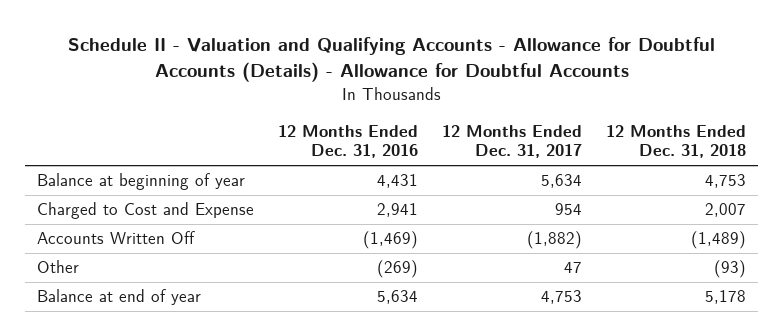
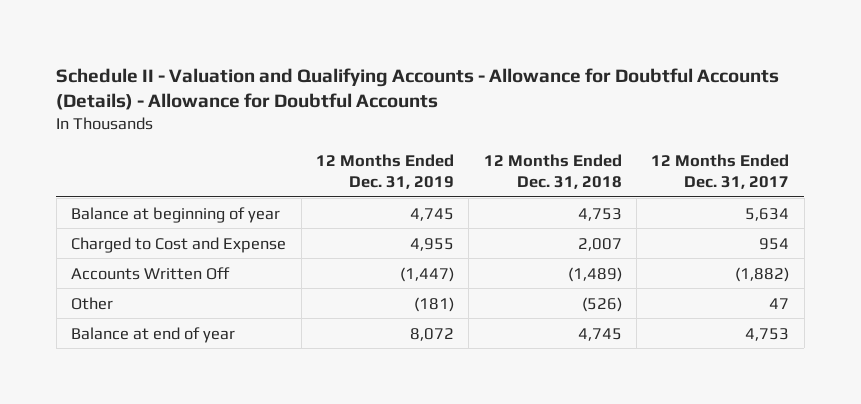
[278,124,419,159] 12 Months Ended Dec. 31, 2016 -> none
none -> [315,154,454,190] 12 Months Ended Dec. 31, 2019
[714,260,747,279] (93) -> [581,296,622,312] (526)
[705,290,747,305] 5,178 -> [577,327,622,341] 4,745

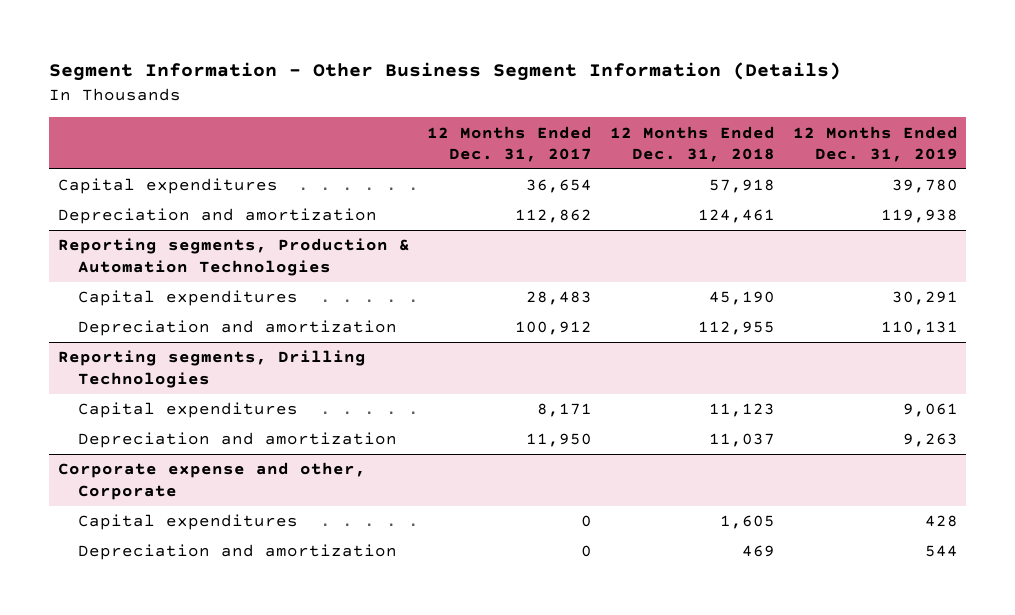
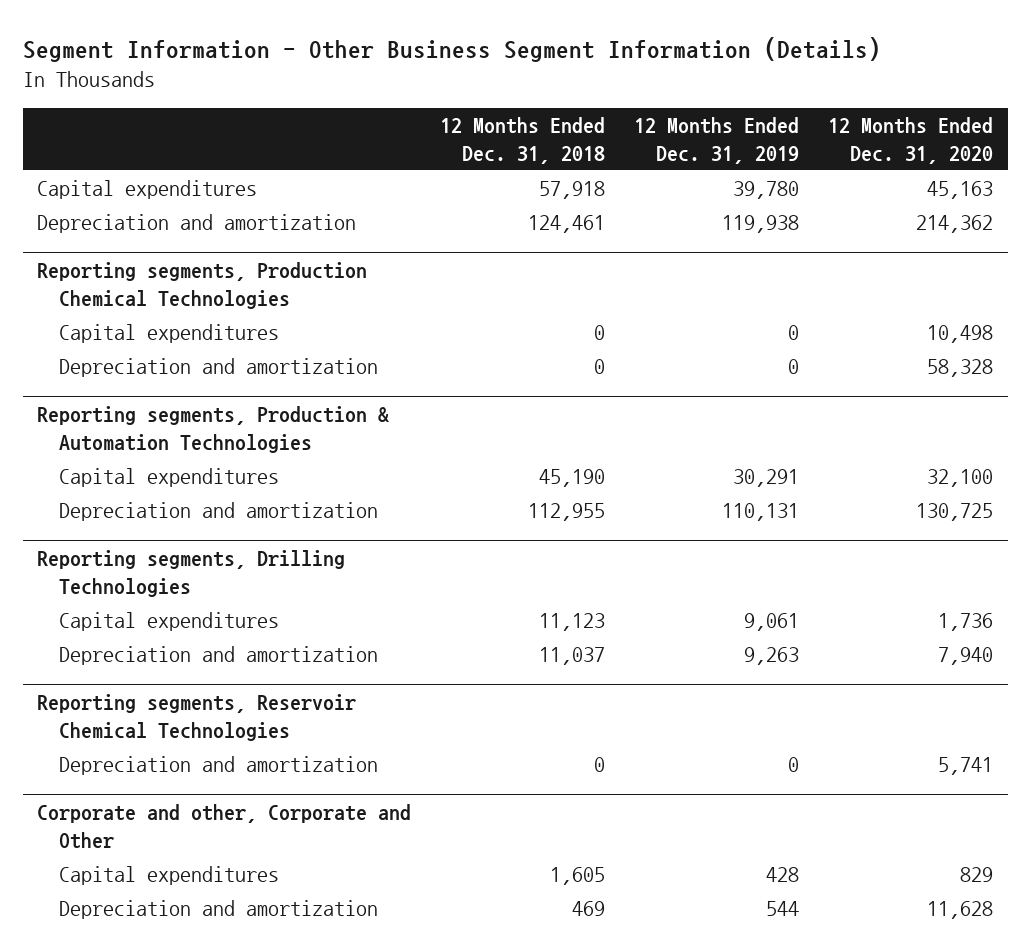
[427,125,593,162] 12 Months Ended Dec. 31, 2017 -> none
none -> [828,116,994,164] 12 Months Ended Dec. 31, 2020
none -> [37,261,368,309] Reporting segments, Production Chemical Technologies
none -> [58,323,279,343] Capital expenditures
none -> [58,357,378,377] Depreciation and amortization
none -> [37,693,357,741] Reporting segments, Reservoir Chemical Technologies
none -> [58,755,378,775] Depreciation and amortization
[57,462,366,500] Corporate expense and other, Corporate -> [37,803,412,849] Corporate and other, Corporate and Other

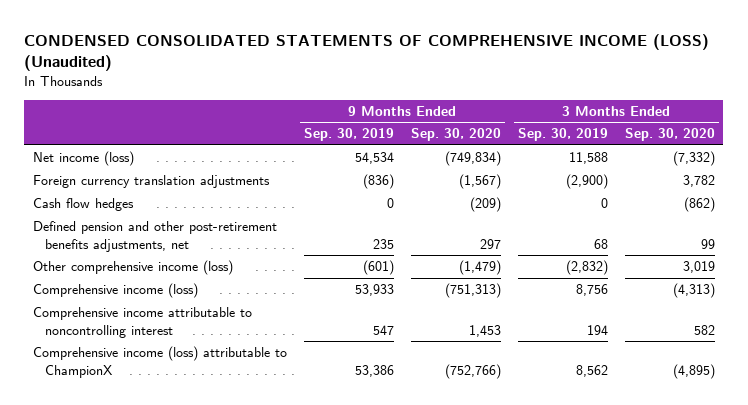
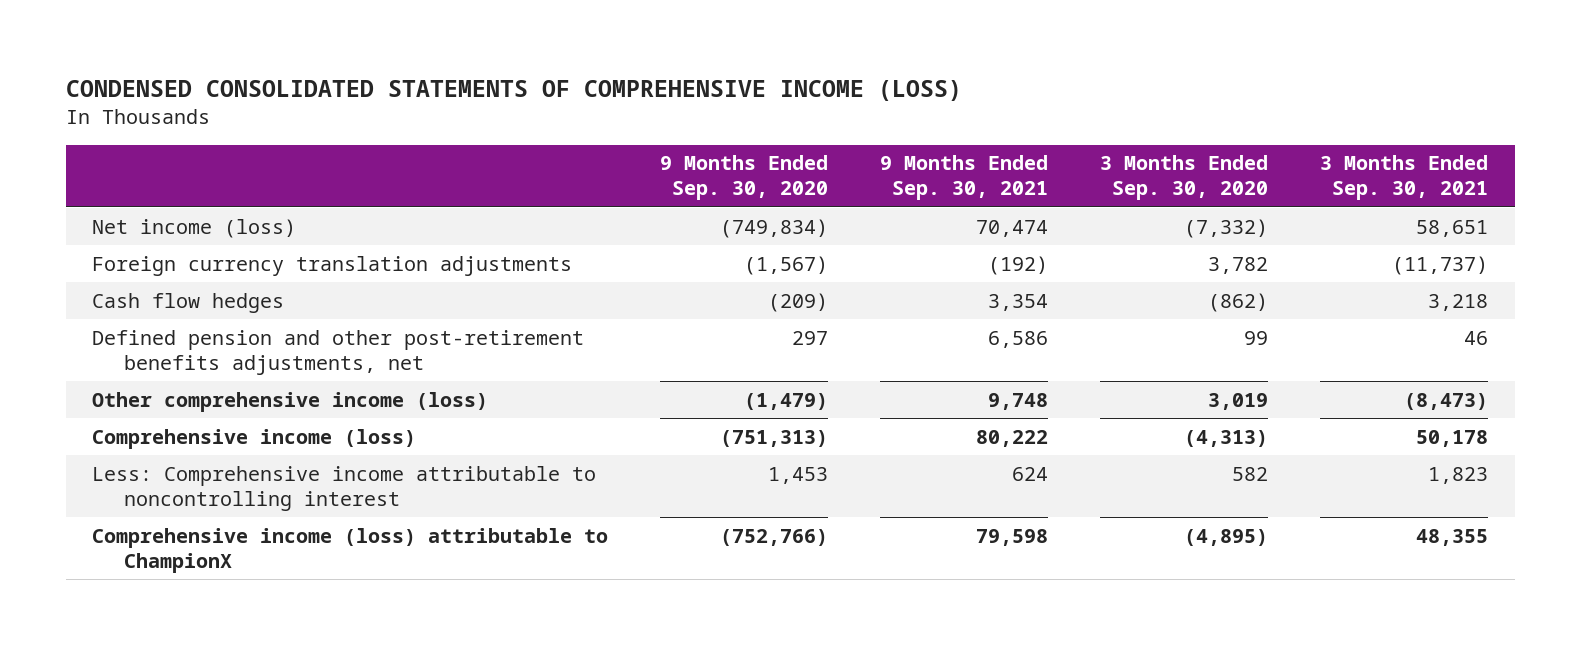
[24,33,710,72] CONDENSED CONSOLIDATED STATEMENTS OF COMPREHENSIVE INCOME (LOSS) (Unaudited) -> [65,80,962,102] CONDENSED CONSOLIDATED STATEMENTS OF COMPREHENSIVE INCOME (LOSS)
[303,128,394,142] Sep. 30, 2019 -> none
[517,128,608,142] Sep. 30, 2019 -> none
none -> [880,155,1049,201] 9 Months Ended Sep. 30, 2021
none -> [1320,155,1489,201] 3 Months Ended Sep. 30, 2021
[32,307,252,338] Comprehensive income attributable to noncontrolling interest -> [91,465,596,511] Less: Comprehensive income attributable to noncontrolling interest

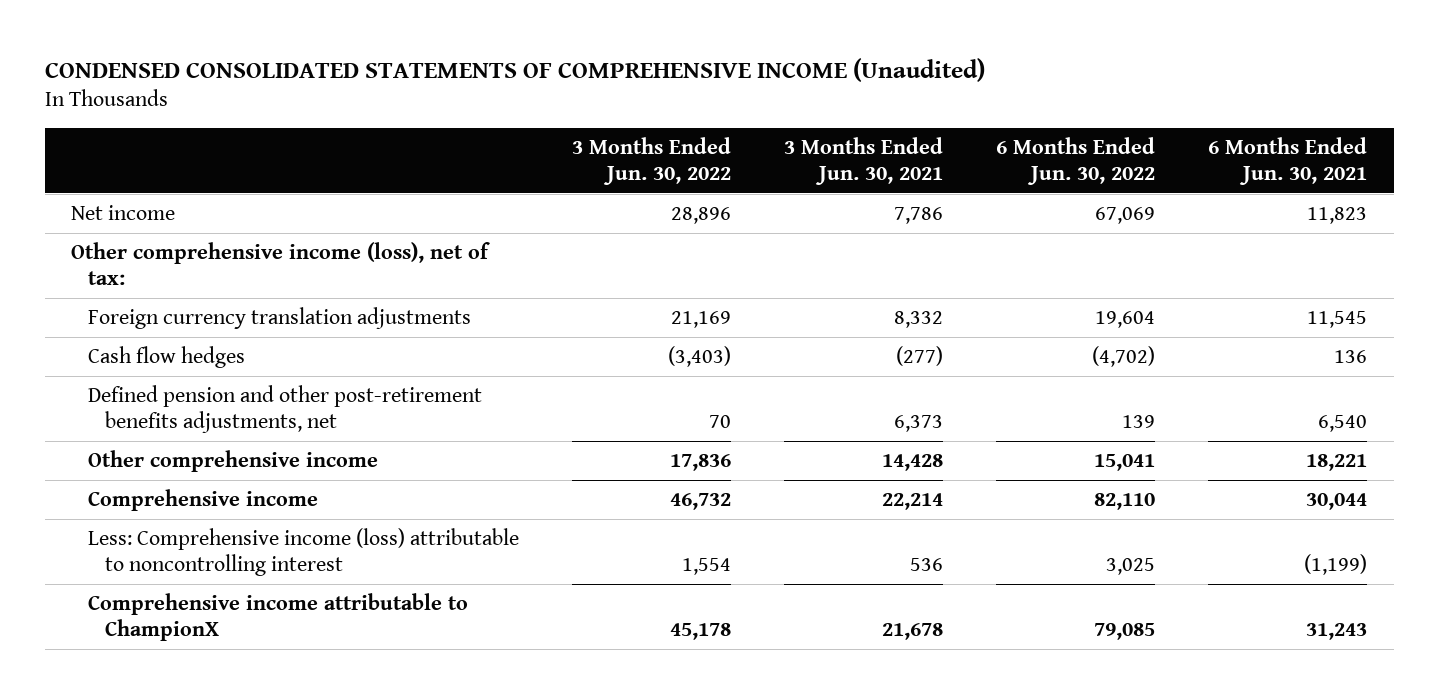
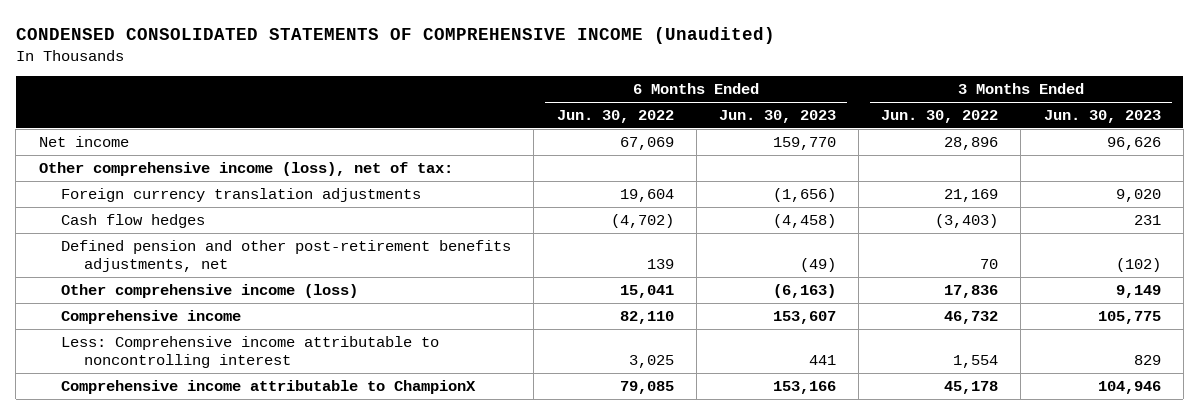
[784,137,944,185] 3 Months Ended Jun. 30, 2021 -> none
[1208,137,1368,185] 6 Months Ended Jun. 30, 2021 -> none
none -> [718,110,836,124] Jun. 30, 2023
none -> [1043,110,1161,124] Jun. 30, 2023
[88,450,379,473] Other comprehensive income -> [61,284,359,299] Other comprehensive income (loss)
[88,528,520,576] Less: Comprehensive income (loss) attributable to noncontrolling interest -> [61,336,440,369] Less: Comprehensive income attributable to noncontrolling interest

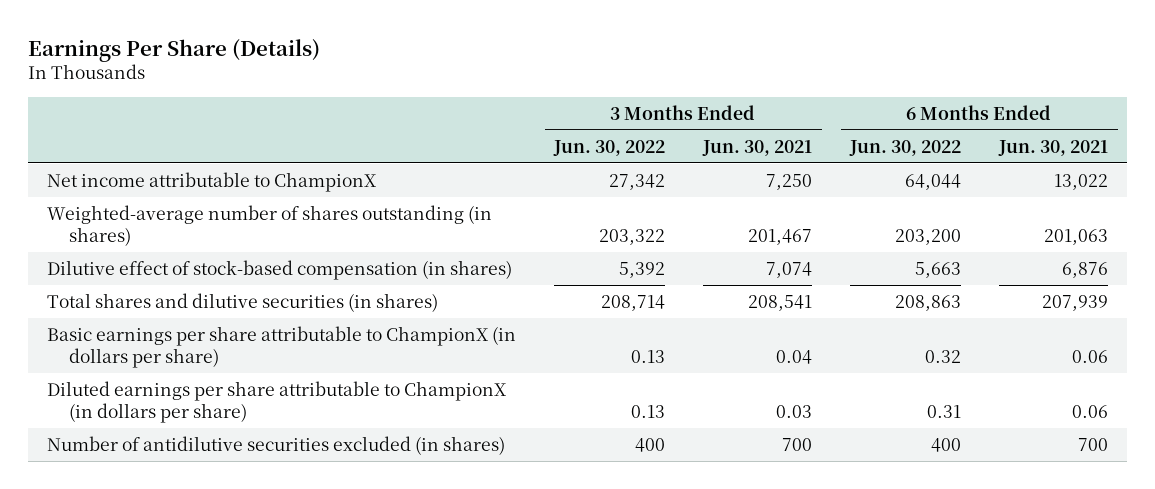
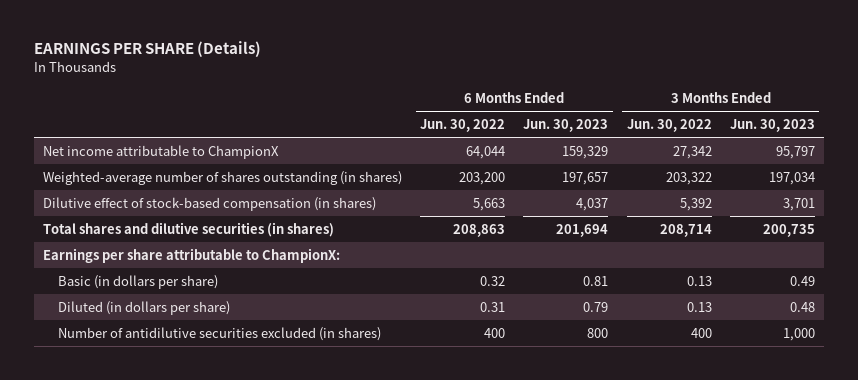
[28,38,321,62] Earnings Per Share (Details) -> [33,41,261,58] EARNINGS PER SHARE (Details)
[702,139,813,156] Jun. 30, 2021 -> none
[998,139,1109,156] Jun. 30, 2021 -> none
none -> [523,118,609,132] Jun. 30, 2023
none -> [729,118,815,132] Jun. 30, 2023
none -> [43,247,341,263] Earnings per share attributable to ChampionX:
[47,325,517,368] Basic earnings per share attributable to ChampionX (in dollars per share) -> [58,274,219,289] Basic (in dollars per share)
[47,380,507,423] Diluted earnings per share attributable to ChampionX (in dollars per share) -> [58,300,231,315] Diluted (in dollars per share)

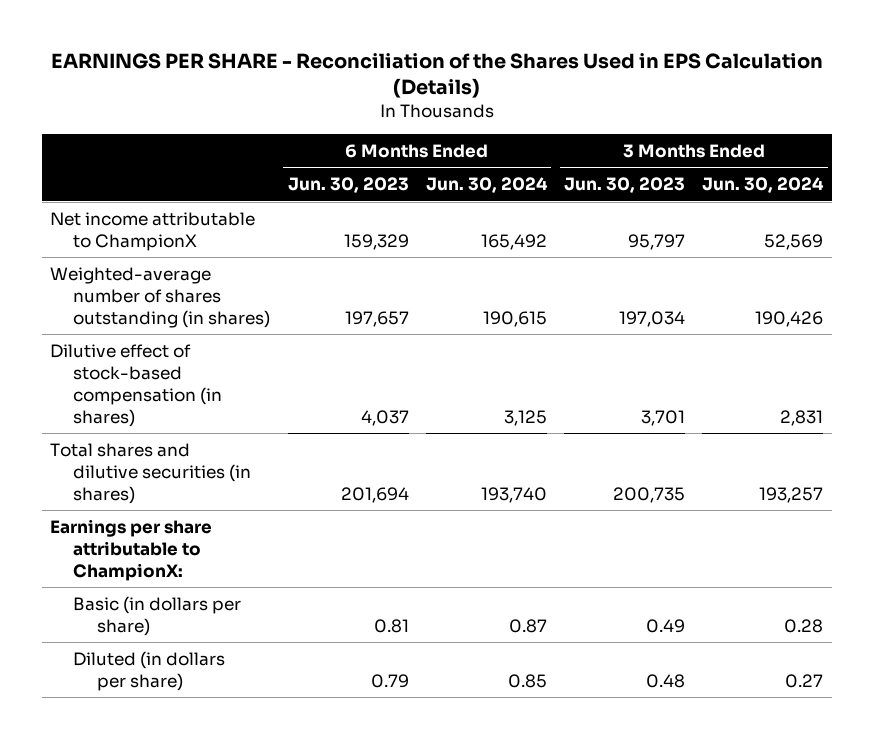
[33,41,261,58] EARNINGS PER SHARE (Details) -> [50,52,823,99] EARNINGS PER SHARE - Reconciliation of the Shares Used in EPS Calculation (Details)
[420,118,506,132] Jun. 30, 2022 -> none
[626,118,712,132] Jun. 30, 2022 -> none
none -> [425,177,548,194] Jun. 30, 2024
none -> [702,177,825,194] Jun. 30, 2024
[58,326,382,341] Number of antidilutive securities excluded (in shares) -> none

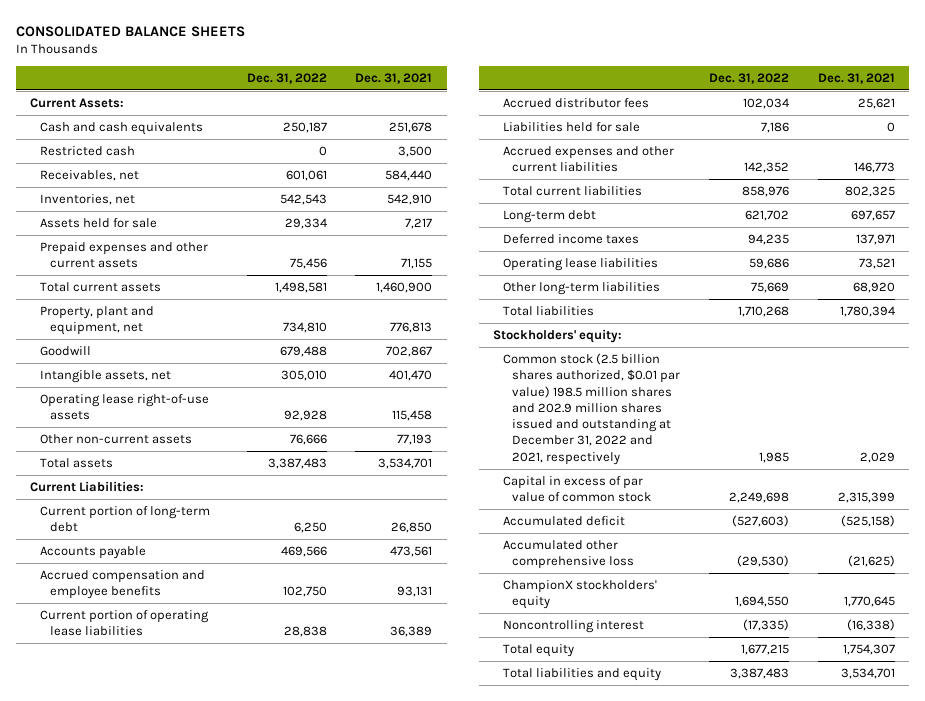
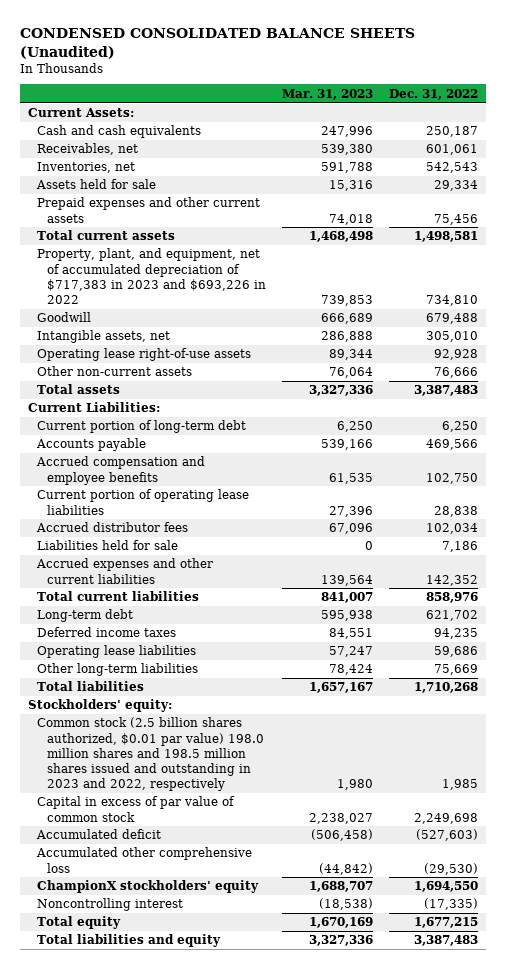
[15,25,245,37] CONSOLIDATED BALANCE SHEETS -> [20,28,416,59] CONDENSED CONSOLIDATED BALANCE SHEETS (Unaudited)
[355,72,433,84] Dec. 31, 2021 -> none
none -> [281,88,373,100] Mar. 31, 2023
[40,145,136,156] Restricted cash -> none
[40,305,155,336] Property, plant and equipment, net -> [37,248,266,304] Property, plant, and equipment, net of accumulated depreciation of $717,383 in 2023 and $693,226 in 2022
[502,352,681,465] Common stock (2.5 billion shares authorized, $0.01 par value) 198.5 million shares and 202.9 million shares issued and outstanding at December 31, 2022 and 2021, respectively -> [37,717,264,792] Common stock (2.5 billion shares authorized, $0.01 par value) 198.0 million shares and 198.5 million shares issued and outstanding in 2023 and 2022, respectively

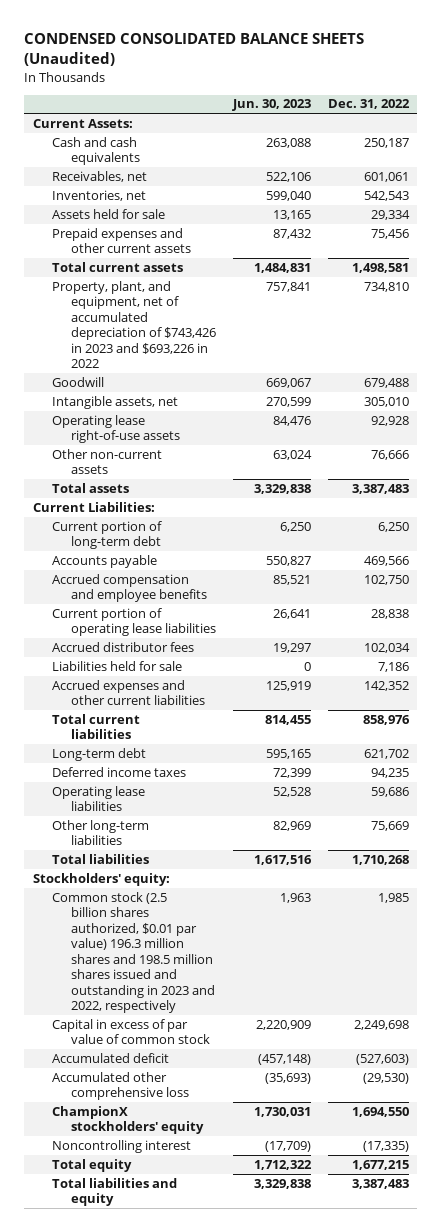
[281,88,373,100] Mar. 31, 2023 -> none
none -> [231,99,311,112] Jun. 30, 2023
[37,248,266,304] Property, plant, and equipment, net of accumulated depreciation of $717,383 in 2023 and $693,226 in 2022 -> [51,280,217,369] Property, plant, and equipment, net of accumulated depreciation of $743,426 in 2023 and $693,226 in 2022
[37,717,264,792] Common stock (2.5 billion shares authorized, $0.01 par value) 198.0 million shares and 198.5 million shares issued and outstanding in 2023 and 2022, respectively -> [51,891,216,1014] Common stock (2.5 billion shares authorized, $0.01 par value) 196.3 million shares and 198.5 million shares issued and outstanding in 2023 and 2022, respectively

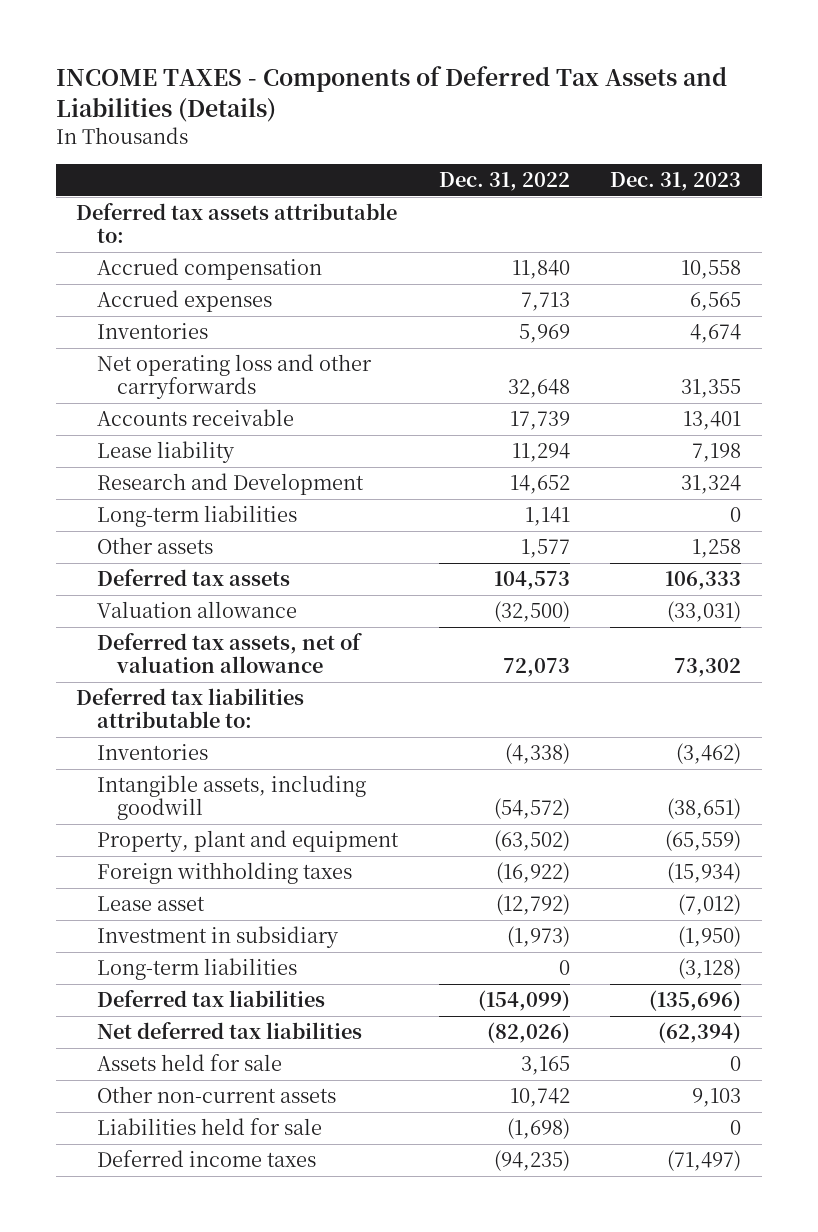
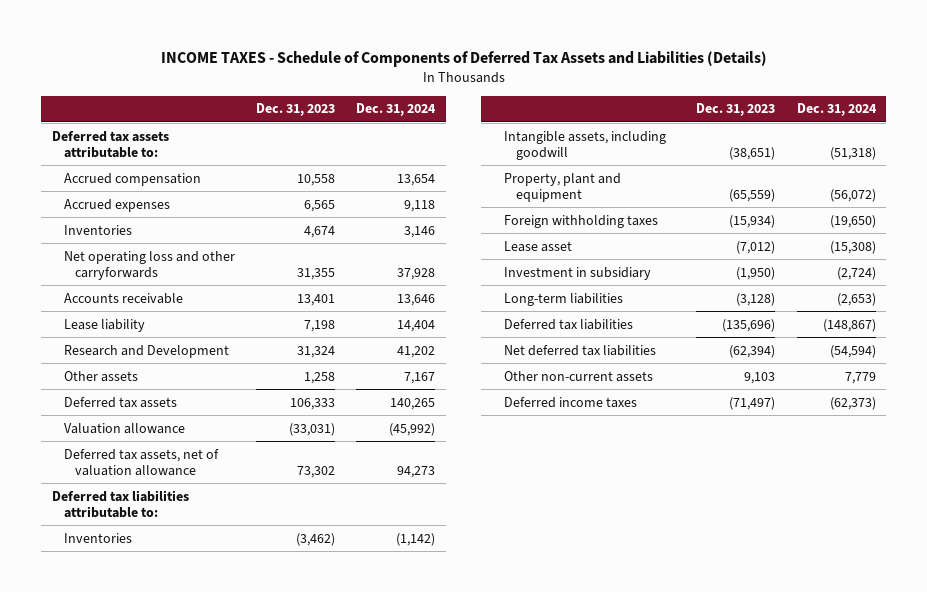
[55,66,727,123] INCOME TAXES - Components of Deferred Tax Assets and Liabilities (Details) -> [160,50,767,67] INCOME TAXES - Schedule of Components of Deferred Tax Assets and Liabilities (Details)
[438,172,570,192] Dec. 31, 2022 -> none
none -> [356,103,437,117] Dec. 31, 2024
[96,505,297,528] Long-term liabilities -> none
[96,1054,282,1072] Assets held for sale -> none
[96,1118,322,1136] Liabilities held for sale -> none

